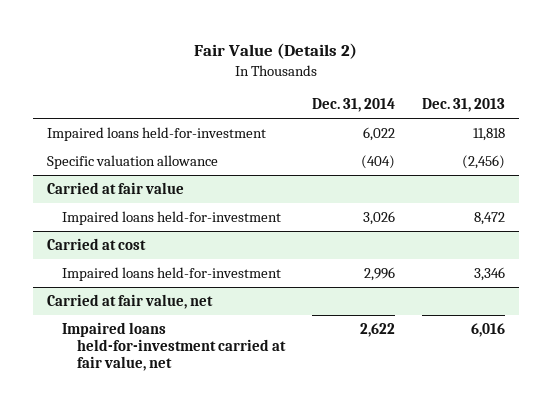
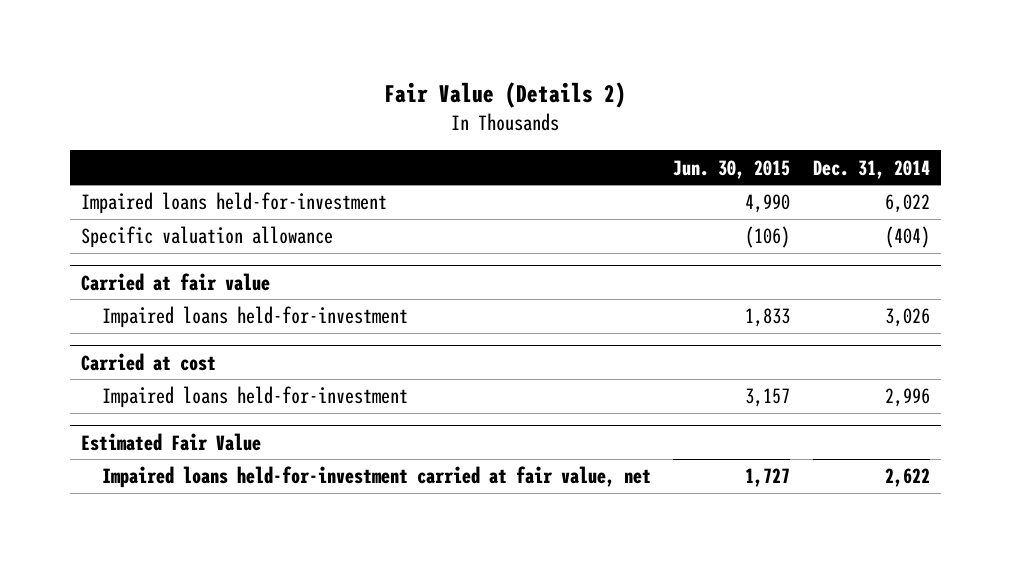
[422,98,506,113] Dec. 31, 2013 -> none
none -> [673,159,791,179] Jun. 30, 2015
[46,293,213,309] Carried at fair value, net -> [80,432,261,451] Estimated Fair Value

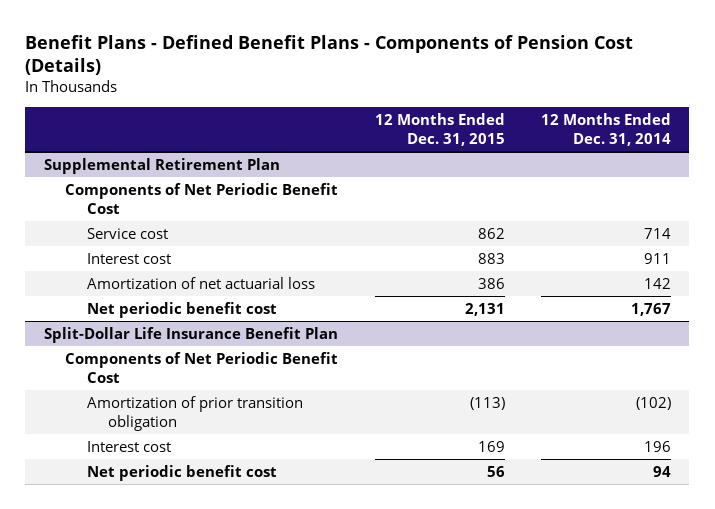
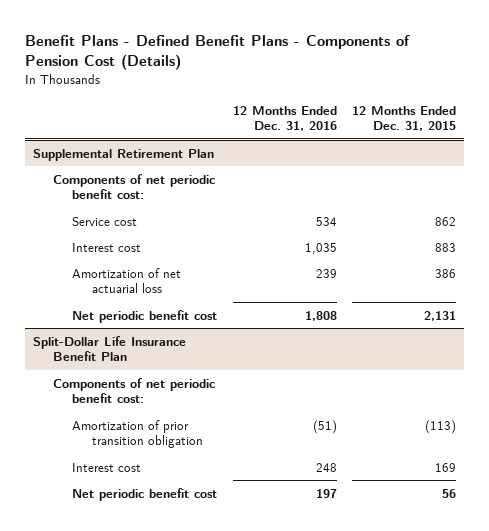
[541,113,672,146] 12 Months Ended Dec. 31, 2014 -> none
none -> [232,105,337,132] 12 Months Ended Dec. 31, 2016
[65,182,339,214] Components of Net Periodic Benefit Cost -> [52,173,215,200] Components of net periodic benefit cost:
[65,351,339,383] Components of Net Periodic Benefit Cost -> [52,377,215,404] Components of net periodic benefit cost:

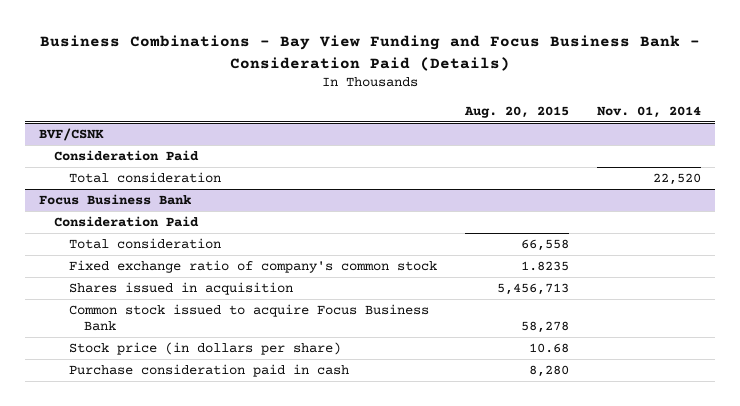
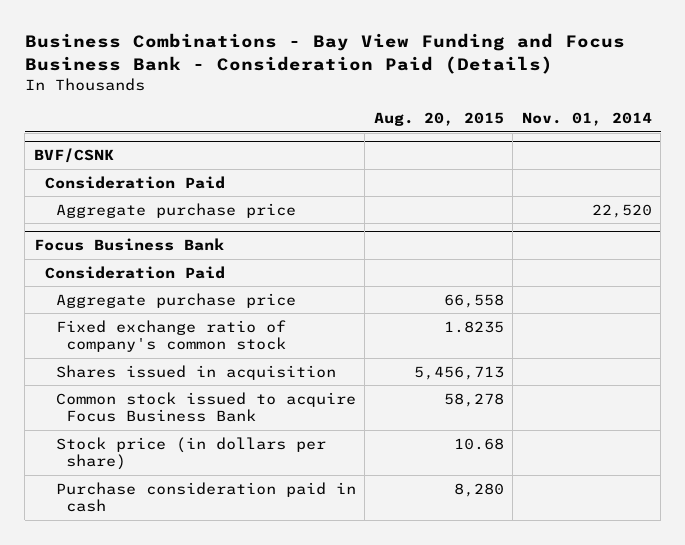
[69,171,222,183] Total consideration -> [55,202,296,218] Aggregate purchase price
[69,237,222,249] Total consideration -> [55,292,296,308] Aggregate purchase price

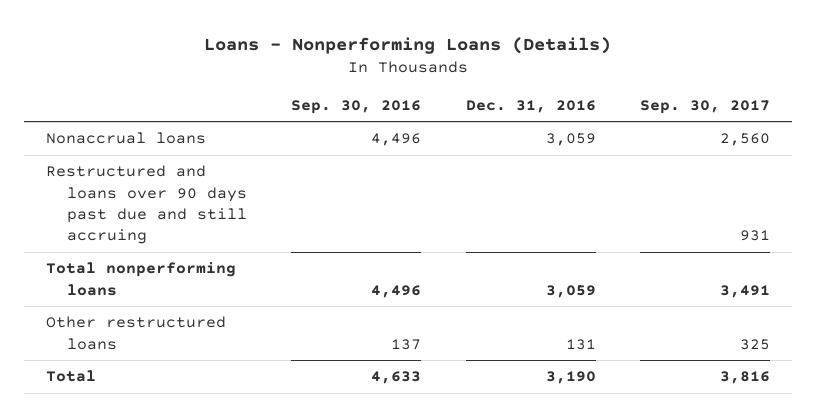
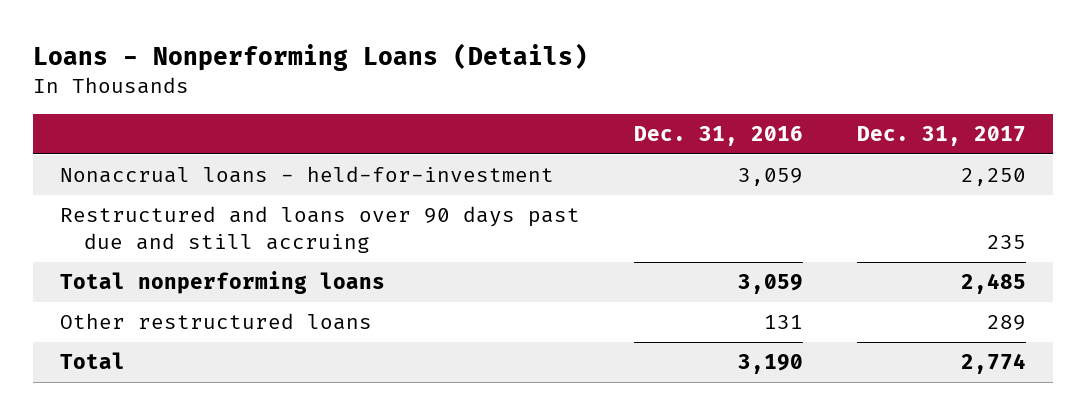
[291,99,422,114] Sep. 30, 2016 -> none
[640,99,771,114] Sep. 30, 2017 -> none
none -> [857,126,1027,147] Dec. 31, 2017
[46,132,207,145] Nonaccrual loans -> [60,166,555,184] Nonaccrual loans - held-for-investment

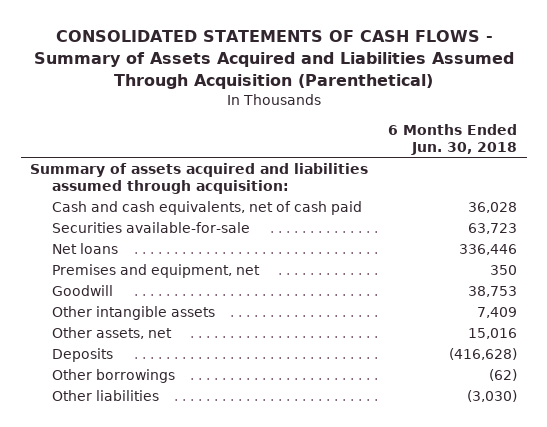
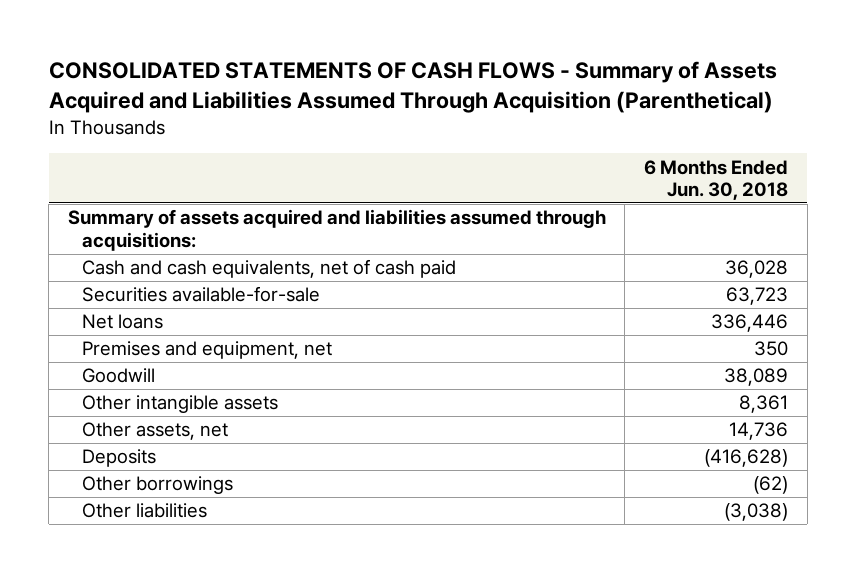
[30,162,369,194] Summary of assets acquired and liabilities assumed through acquisition: -> [67,209,606,251] Summary of assets acquired and liabilities assumed through acquisitions:
[467,285,517,297] 38,753 -> [724,368,789,387] 38,089
[476,306,517,318] 7,409 -> [739,395,789,414] 8,361
[467,327,517,339] 15,016 -> [729,422,789,441] 14,736
[466,389,517,402] (3,030) -> [724,503,789,522] (3,038)

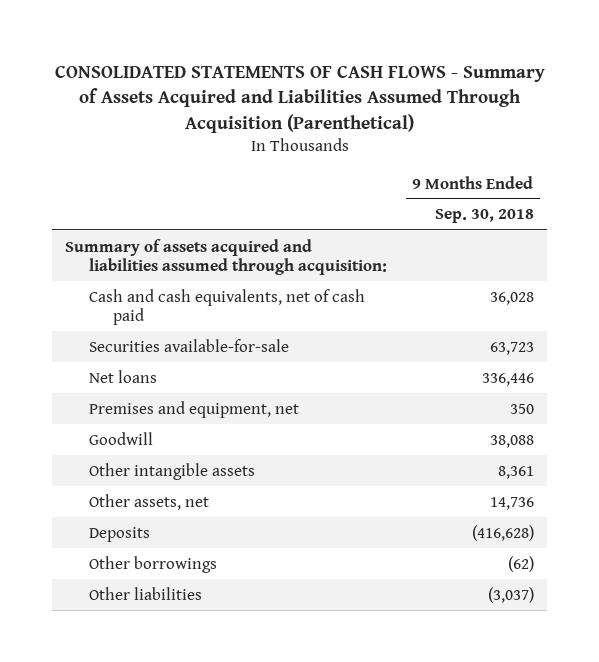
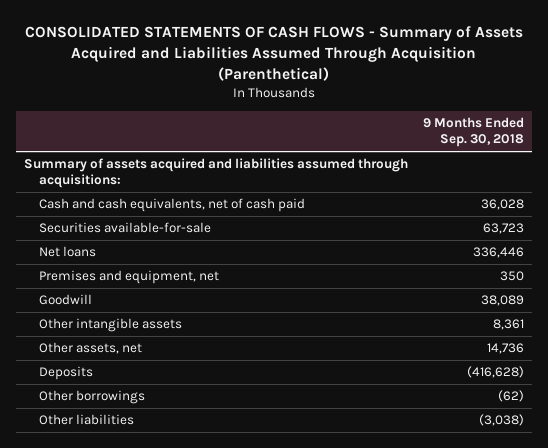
[65,238,388,276] Summary of assets acquired and liabilities assumed through acquisition: -> [23,158,408,189] Summary of assets acquired and liabilities assumed through acquisitions:
[489,434,534,448] 38,088 -> [481,295,525,307] 38,089
[487,586,534,603] (3,037) -> [479,414,525,427] (3,038)

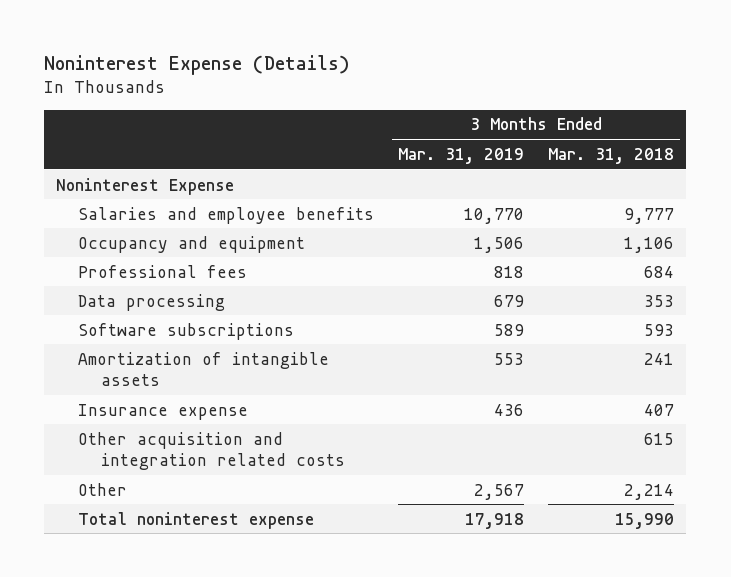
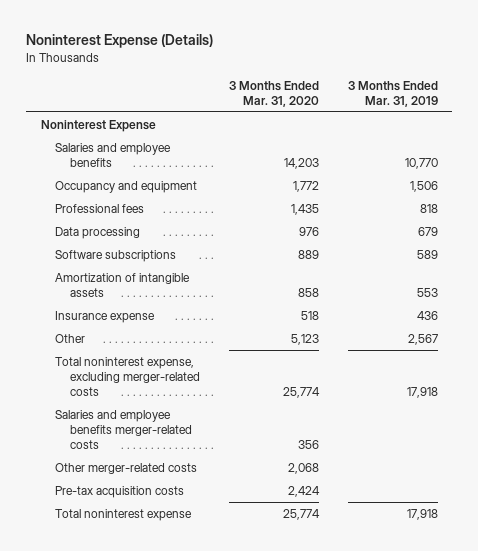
[548,147,675,164] Mar. 31, 2018 -> none
none -> [228,80,319,107] 3 Months Ended Mar. 31, 2020
[78,431,345,471] Other acquisition and integration related costs -> none
none -> [55,356,200,396] Total noninterest expense, excluding merger-related costs
none -> [55,409,192,449] Salaries and employee benefits merger-related costs
none -> [55,462,198,474] Other merger-related costs
none -> [55,485,185,498] Pre-tax acquisition costs

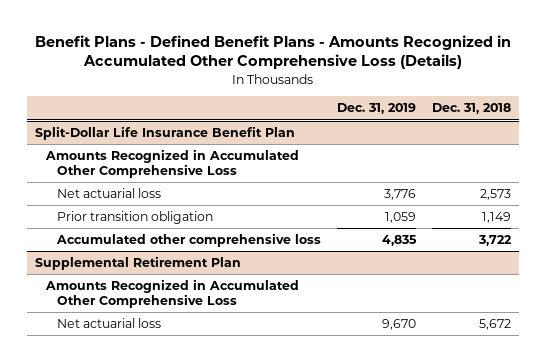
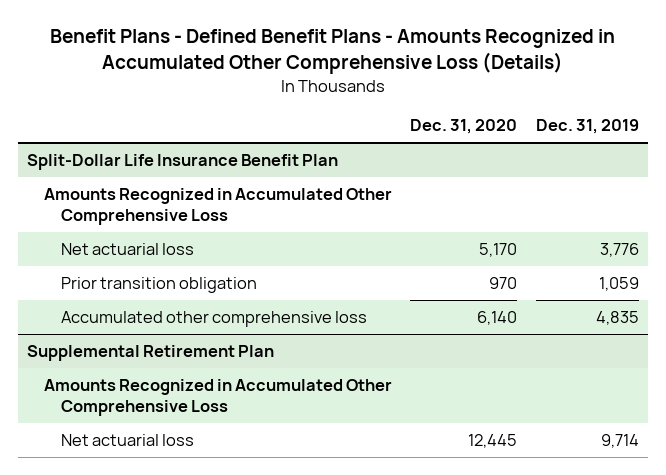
[432,103,512,115] Dec. 31, 2018 -> none
none -> [410,119,518,135] Dec. 31, 2020
[382,319,417,331] 9,670 -> [600,434,639,449] 9,714

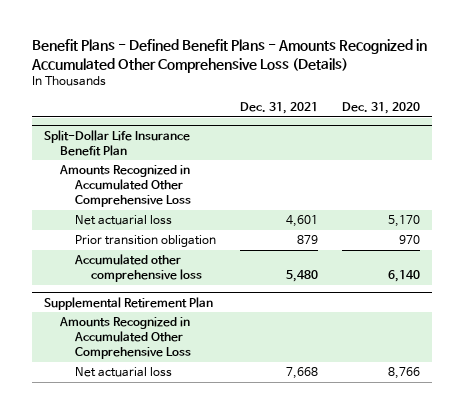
[535,119,639,135] Dec. 31, 2019 -> none
none -> [240,102,319,115] Dec. 31, 2021
[468,434,518,449] 12,445 -> [388,367,421,380] 8,766

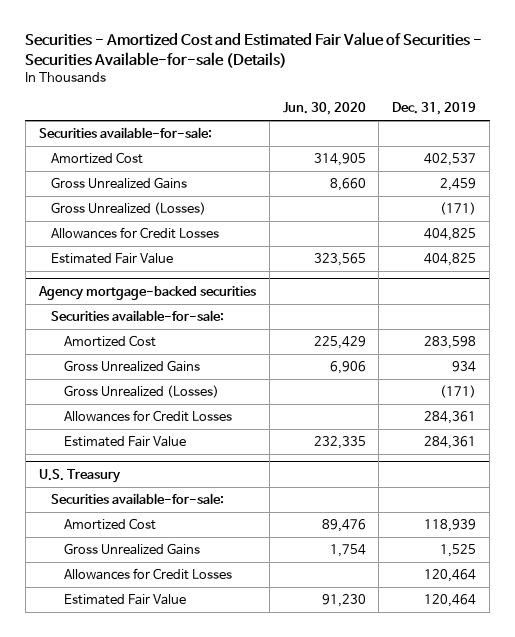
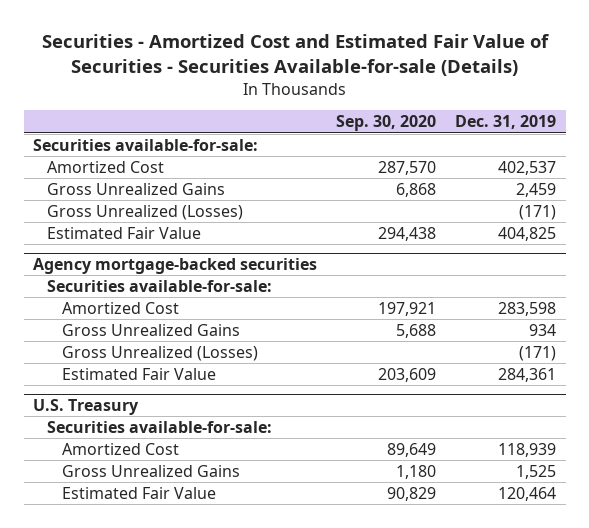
[282,102,366,116] Jun. 30, 2020 -> none
none -> [336,115,437,132] Sep. 30, 2020
[51,227,220,240] Allowances for Credit Losses -> none
[64,410,233,423] Allowances for Credit Losses -> none
[64,568,233,581] Allowances for Credit Losses -> none

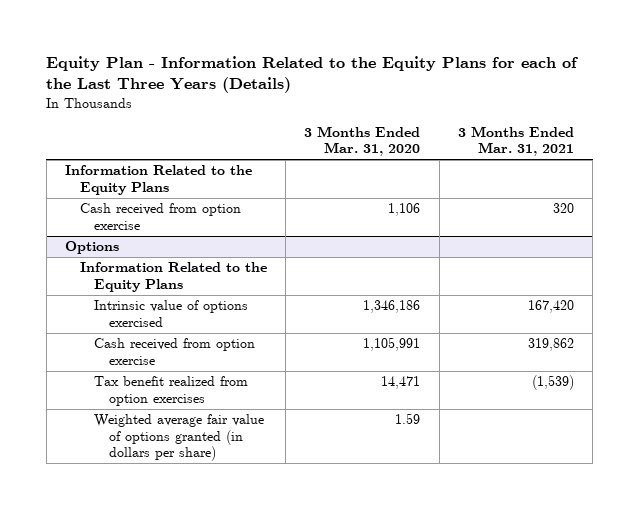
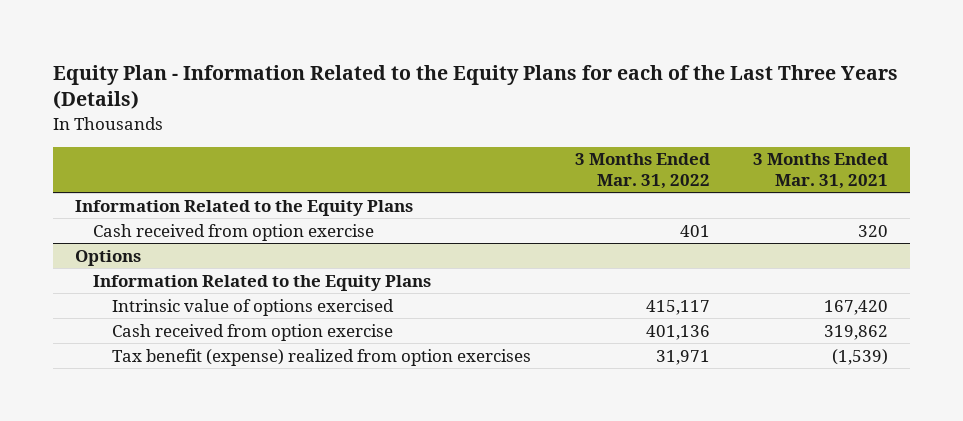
[304,125,421,157] 3 Months Ended Mar. 31, 2020 -> none
none -> [574,153,710,190] 3 Months Ended Mar. 31, 2022
[94,414,265,462] Weighted average fair value of options granted (in dollars per share) -> none
[94,376,249,406] Tax benefit realized from option exercises -> [112,348,532,366] Tax benefit (expense) realized from option exercises

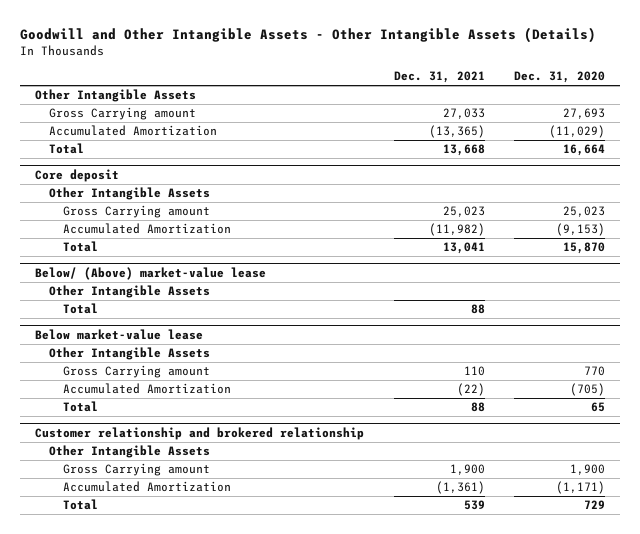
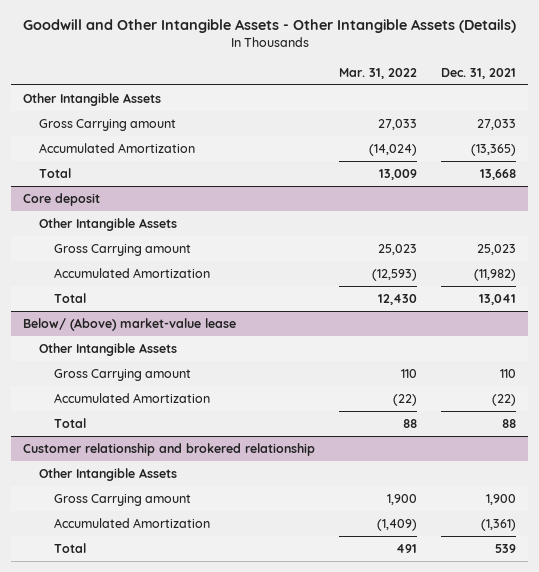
[514,71,606,84] Dec. 31, 2020 -> none
none -> [339,67,418,79] Mar. 31, 2022
[63,303,99,315] Total -> none
[35,328,204,340] Below market-value lease -> none
[49,347,211,361] Other Intangible Assets -> none

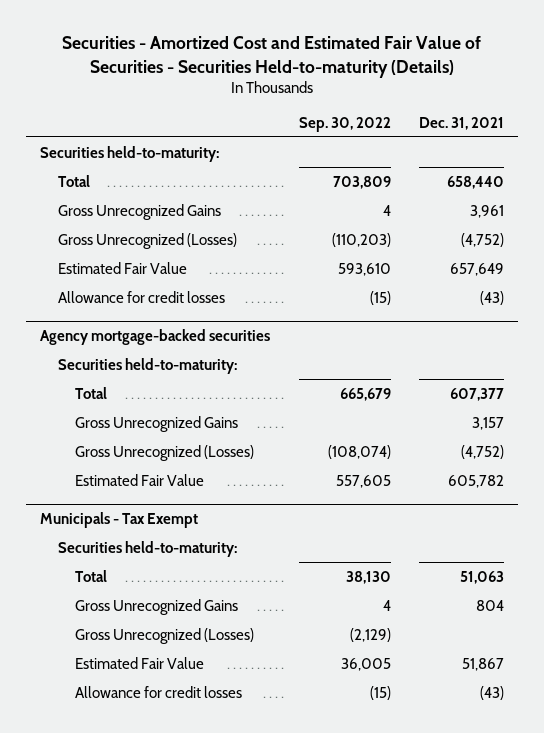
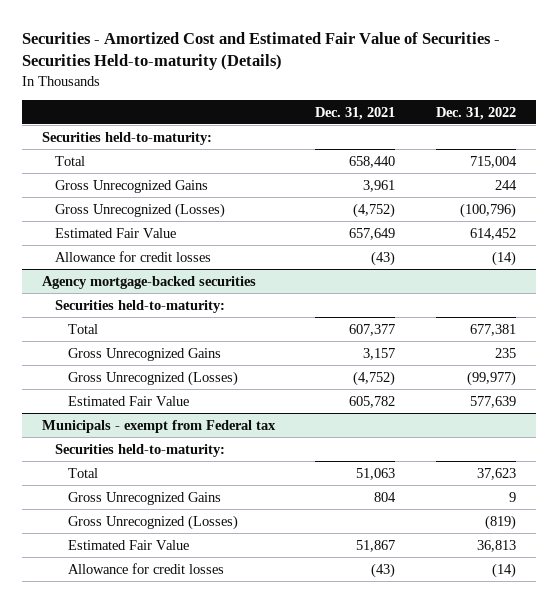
[298,116,391,132] Sep. 30, 2022 -> none
none -> [435,106,516,120] Dec. 31, 2022
[40,512,199,529] Municipals - Tax Exempt -> [41,419,276,433] Municipals - exempt from Federal tax

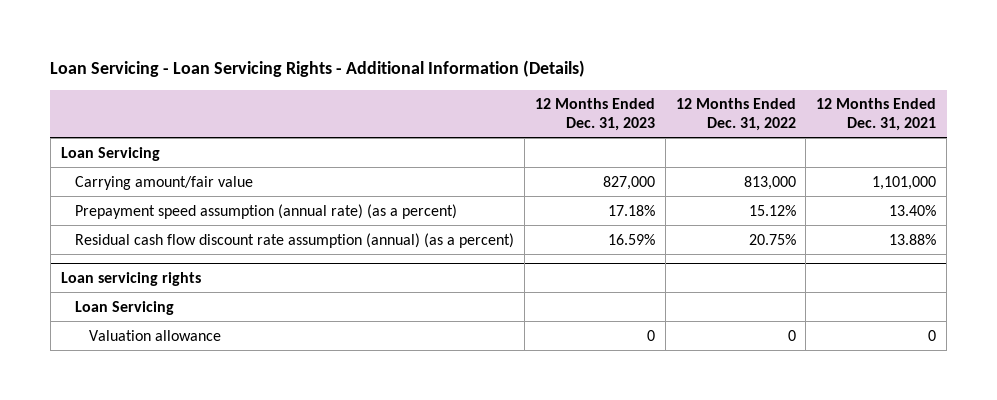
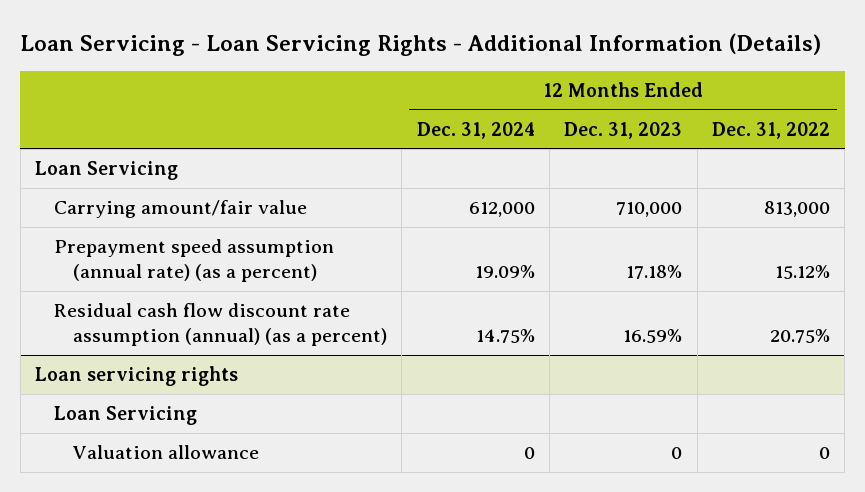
[816,98,937,131] 12 Months Ended Dec. 31, 2021 -> none
none -> [416,121,535,139] Dec. 31, 2024
[602,175,655,190] 827,000 -> [616,202,683,218] 710,000

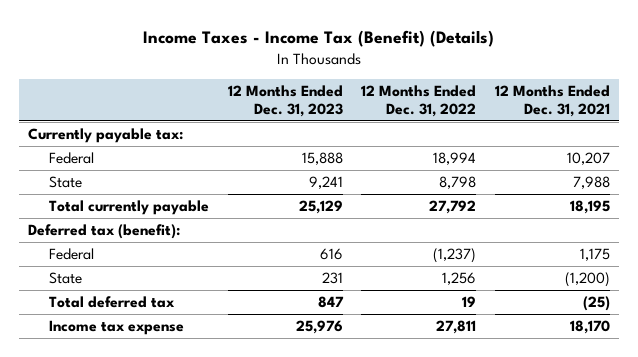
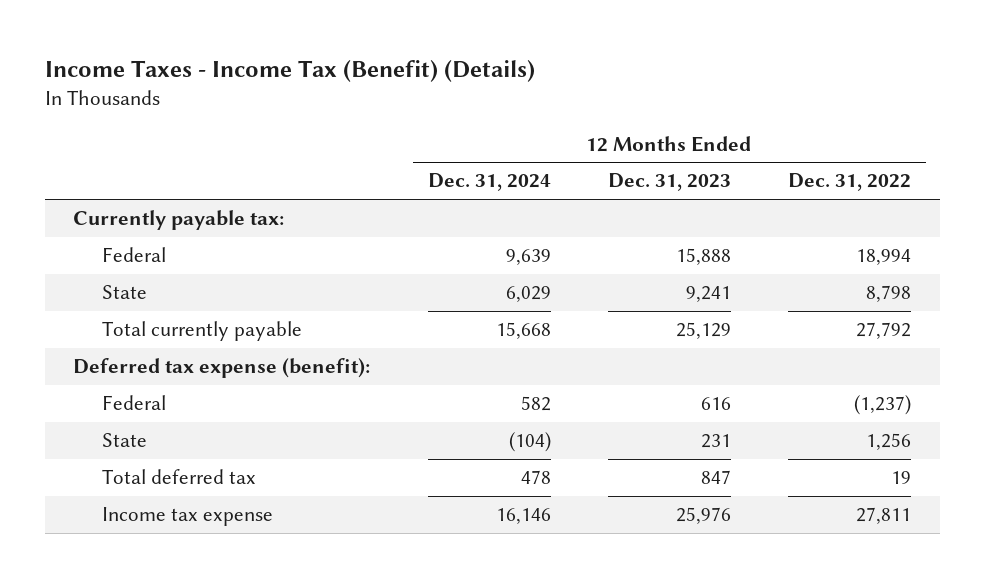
[494,84,610,117] 12 Months Ended Dec. 31, 2021 -> none
none -> [427,173,551,192] Dec. 31, 2024
[28,223,181,239] Deferred tax (benefit): -> [73,358,371,379] Deferred tax expense (benefit):

